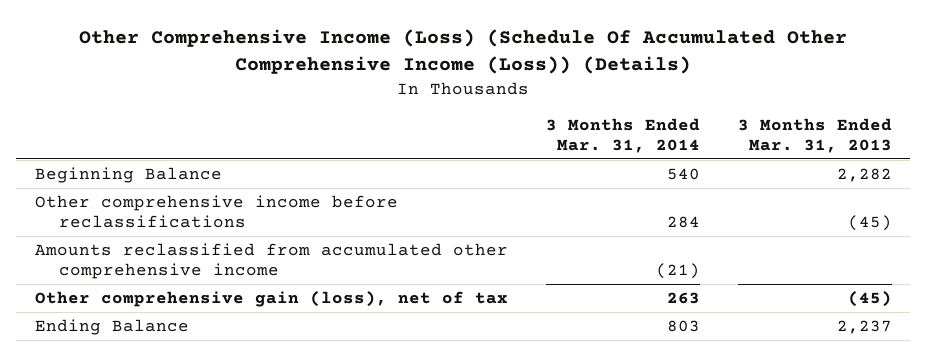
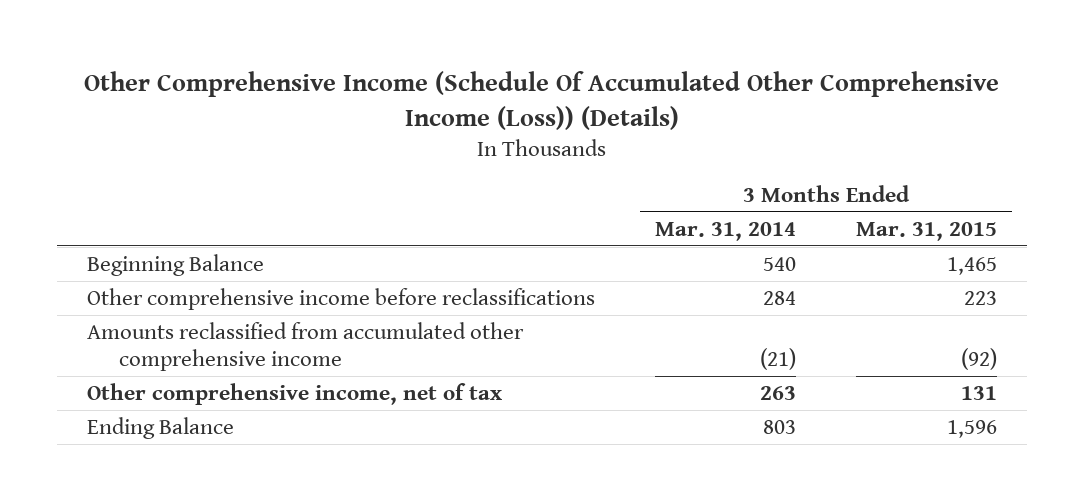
[79,29,848,75] Other Comprehensive Income (Loss) (Schedule Of Accumulated Other Comprehensive Income (Loss)) (Details) -> [83,71,999,131] Other Comprehensive Income (Schedule Of Accumulated Other Comprehensive Income (Loss)) (Details)
[737,117,892,153] 3 Months Ended Mar. 31, 2013 -> none
none -> [855,221,997,241] Mar. 31, 2015
[35,291,509,308] Other comprehensive gain (loss), net of tax -> [86,382,502,405] Other comprehensive income, net of tax

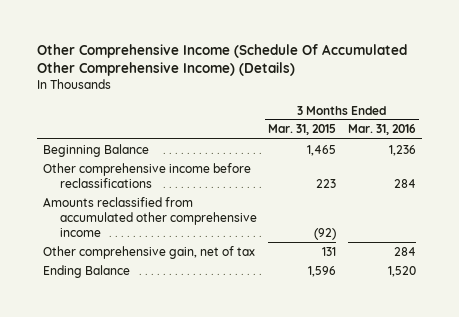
[83,71,999,131] Other Comprehensive Income (Schedule Of Accumulated Other Comprehensive Income (Loss)) (Details) -> [36,44,407,77] Other Comprehensive Income (Schedule Of Accumulated Other Comprehensive Income) (Details)
[654,221,796,241] Mar. 31, 2014 -> none
none -> [348,124,417,136] Mar. 31, 2016
[86,382,502,405] Other comprehensive income, net of tax -> [42,245,255,259] Other comprehensive gain, net of tax

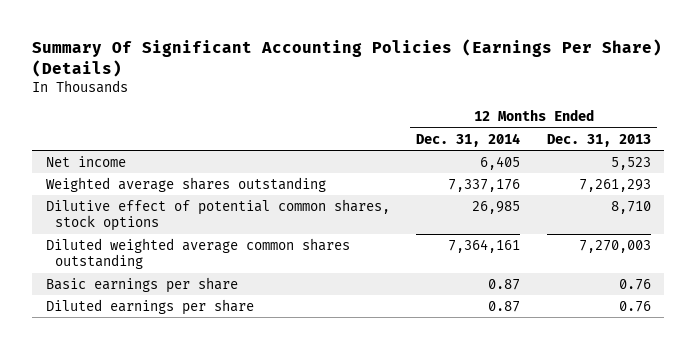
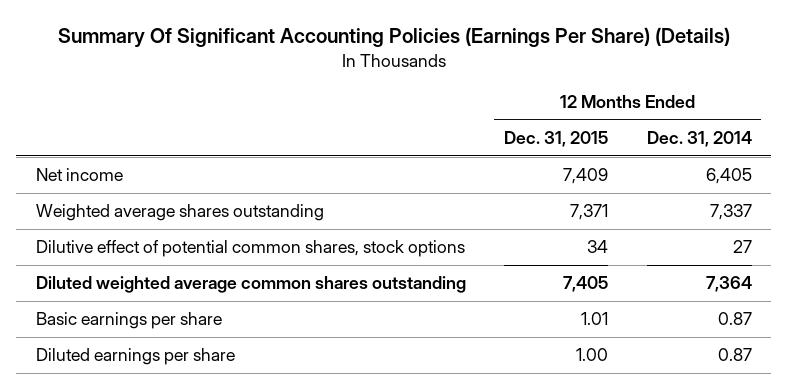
[546,133,651,147] Dec. 31, 2013 -> none
none -> [504,131,609,148] Dec. 31, 2015
[448,178,521,192] 7,337,176 -> [709,204,752,221] 7,337
[472,200,521,214] 26,985 -> [732,240,752,254] 27
[448,238,521,253] 7,364,161 -> [705,276,752,293] 7,364

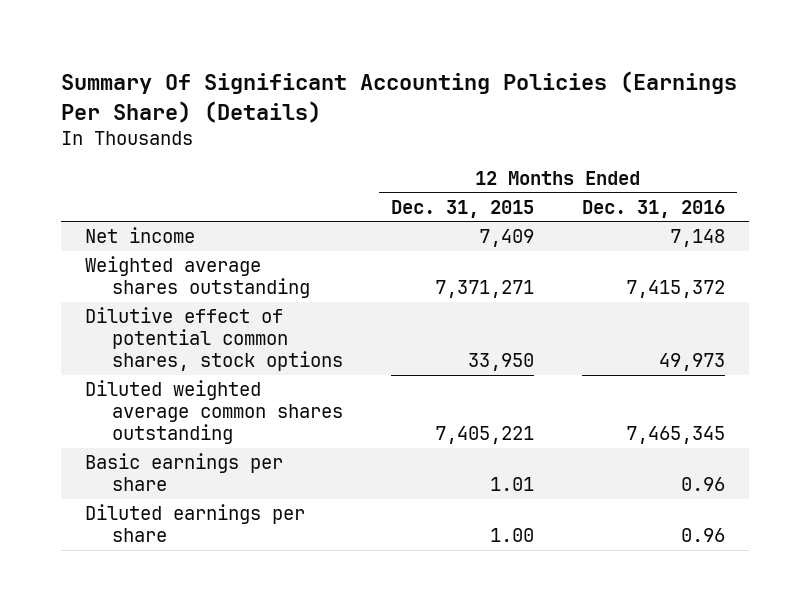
[646,131,752,148] Dec. 31, 2014 -> none
none -> [581,199,725,218] Dec. 31, 2016
[570,204,609,221] 7,371 -> [434,280,534,299] 7,371,271
[587,240,609,254] 34 -> [467,353,534,372] 33,950
[563,276,609,293] 7,405 -> [434,426,534,445] 7,405,221

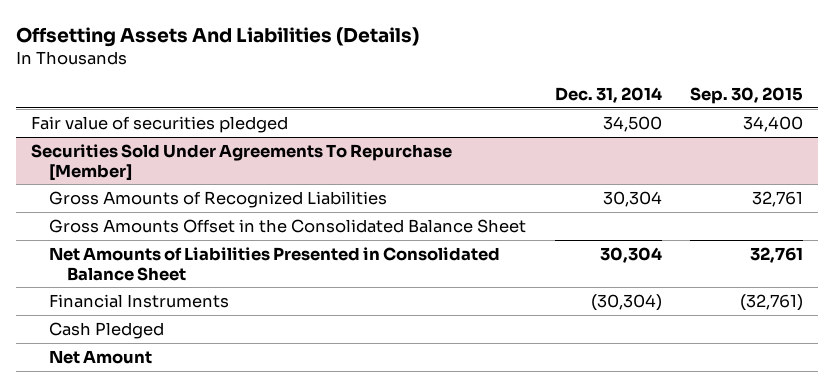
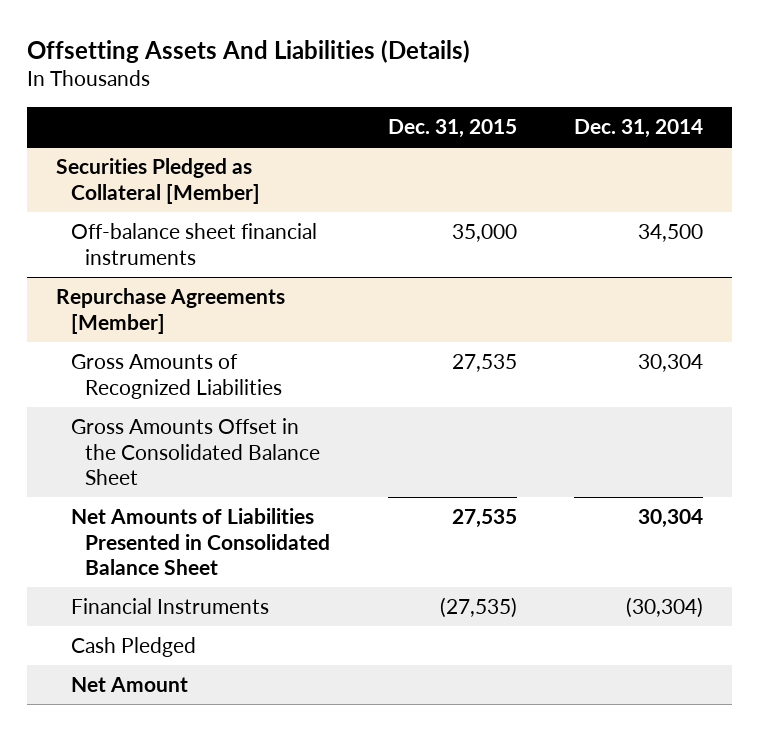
[690,86,804,104] Sep. 30, 2015 -> none
none -> [387,118,517,138] Dec. 31, 2015
none -> [55,157,260,204] Securities Pledged as Collateral [Member]
[30,115,288,133] Fair value of securities pledged -> [70,222,317,265] Off-balance sheet financial instruments
[30,143,452,181] Securities Sold Under Agreements To Repurchase [Member] -> [55,287,285,334] Repurchase Agreements [Member]

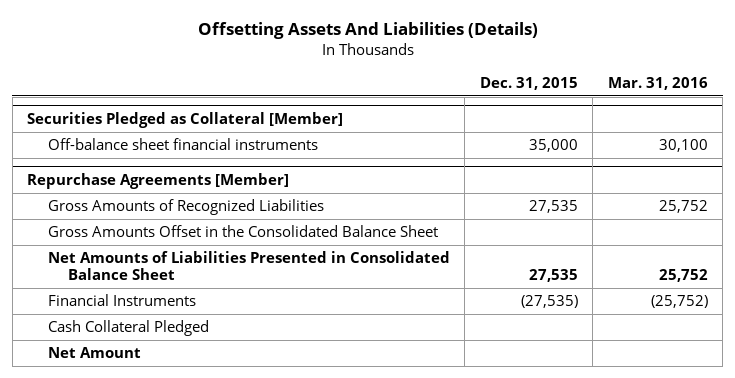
[574,118,704,138] Dec. 31, 2014 -> none
none -> [607,76,708,90] Mar. 31, 2016
[70,636,196,657] Cash Pledged -> [47,320,209,337] Cash Collateral Pledged

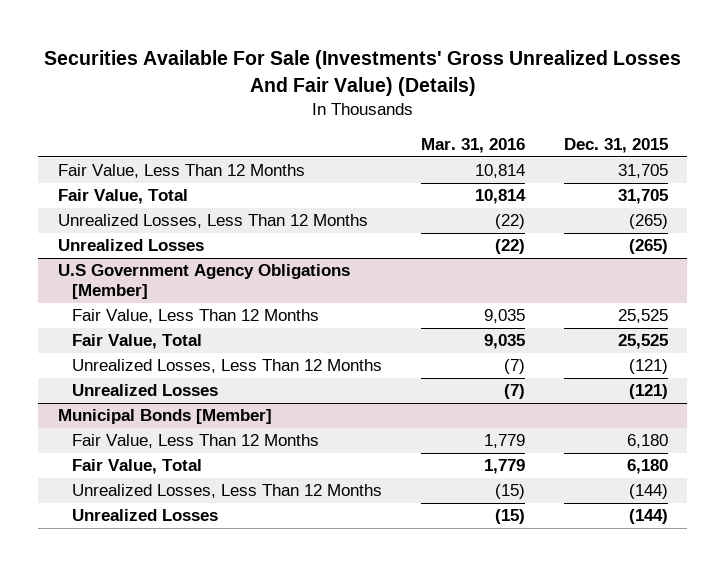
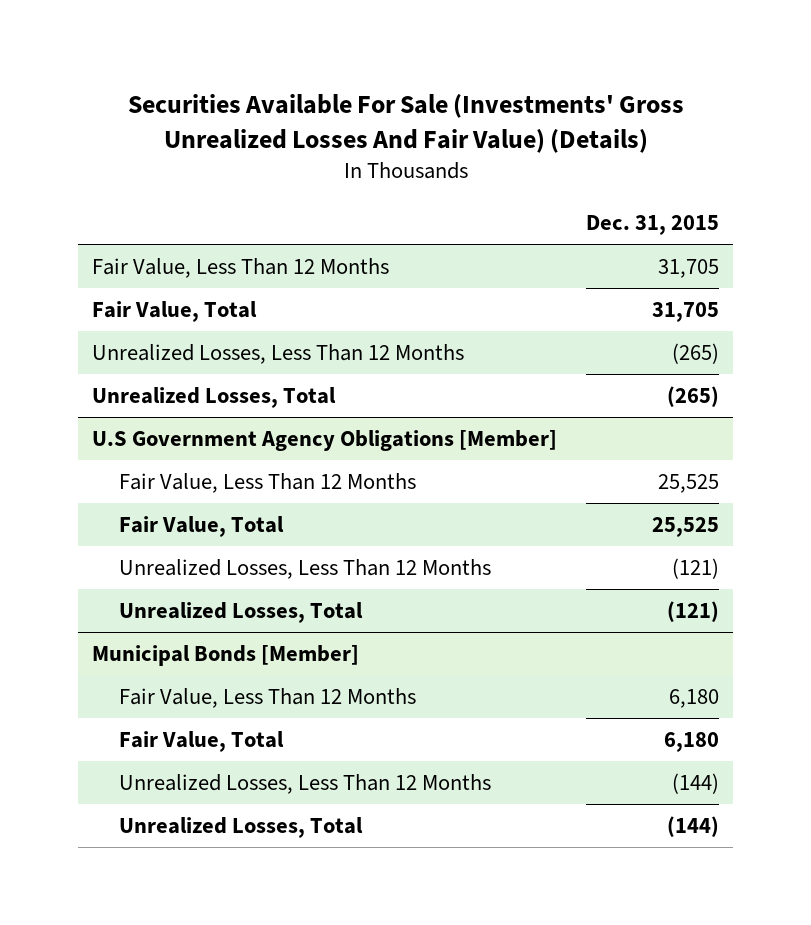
[420,138,525,154] Mar. 31, 2016 -> none
[57,239,204,252] Unrealized Losses -> [92,387,337,409] Unrealized Losses, Total
[72,384,219,397] Unrealized Losses -> [119,602,364,624] Unrealized Losses, Total
[72,509,219,522] Unrealized Losses -> [119,817,364,839] Unrealized Losses, Total

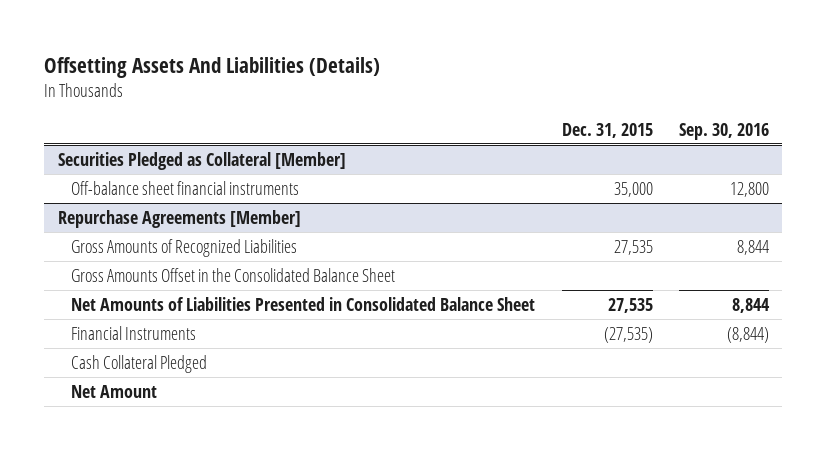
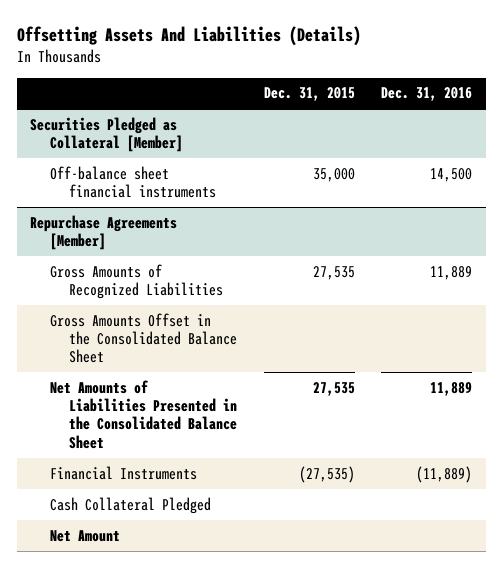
[679,122,770,140] Sep. 30, 2016 -> none
none -> [381,87,473,102] Dec. 31, 2016
[71,296,536,311] Net Amounts of Liabilities Presented in Consolidated Balance Sheet -> [49,379,238,449] Net Amounts of Liabilities Presented in the Consolidated Balance Sheet

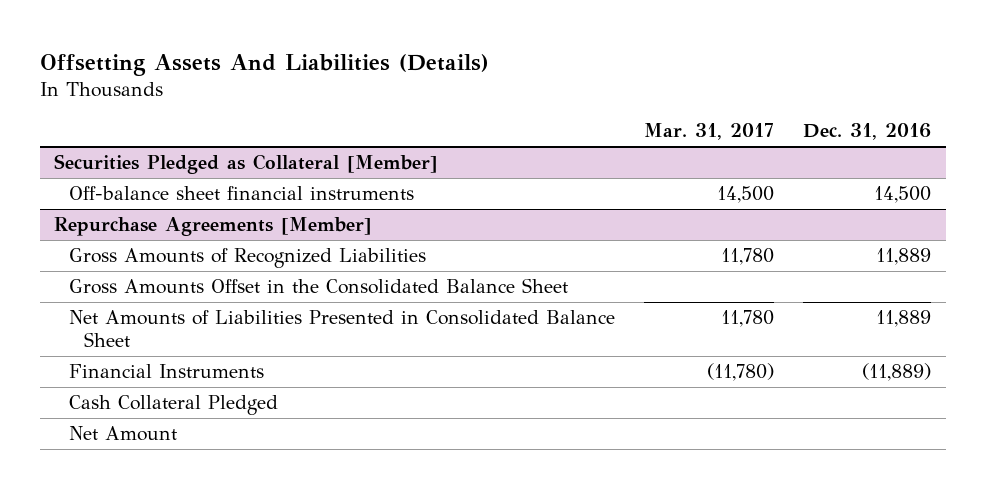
[263,87,355,102] Dec. 31, 2015 -> none
none -> [644,123,775,141] Mar. 31, 2017
[49,379,238,449] Net Amounts of Liabilities Presented in the Consolidated Balance Sheet -> [69,310,616,348] Net Amounts of Liabilities Presented in Consolidated Balance Sheet

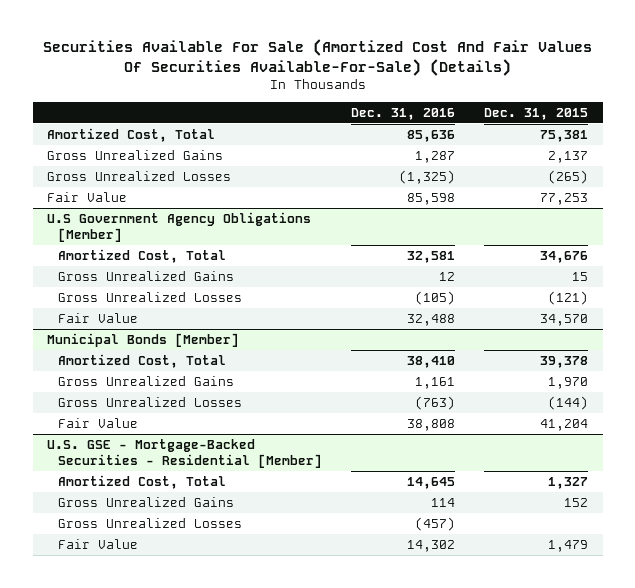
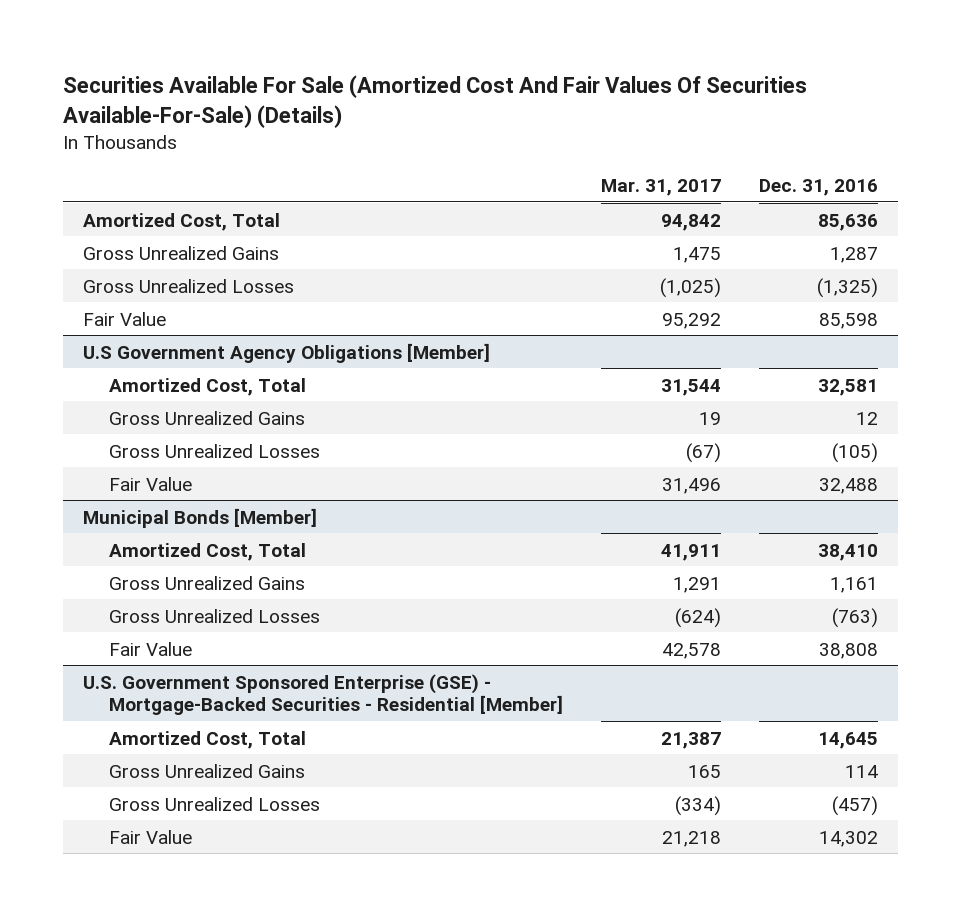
[484,107,589,120] Dec. 31, 2015 -> none
none -> [601,178,722,196] Mar. 31, 2017
[47,438,322,468] U.S. GSE - Mortgage-Backed Securities - Residential [Member] -> [82,673,563,716] U.S. Government Sponsored Enterprise (GSE) - Mortgage-Backed Securities - Residential [Member]

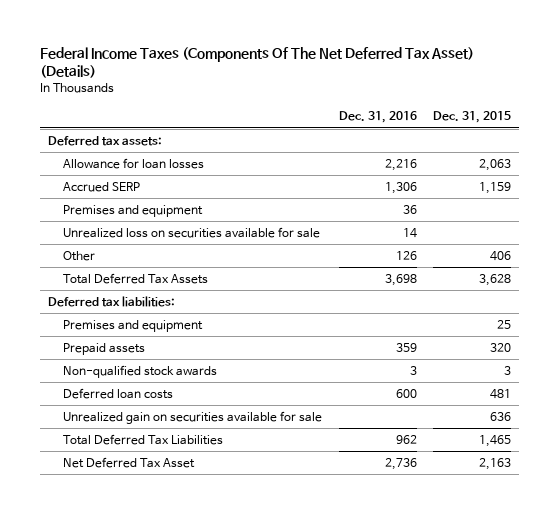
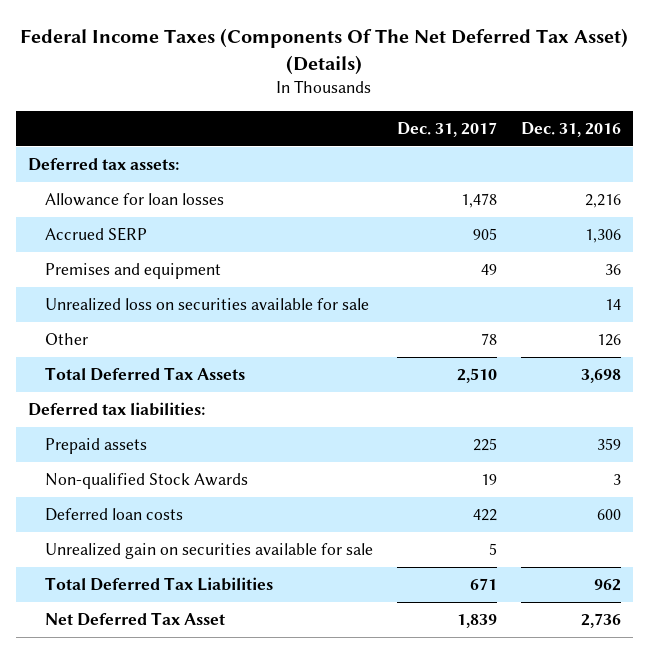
[432,111,511,124] Dec. 31, 2015 -> none
none -> [396,121,497,137] Dec. 31, 2017
[63,319,204,332] Premises and equipment -> none
[63,364,218,378] Non-qualified stock awards -> [44,473,248,490] Non-qualified Stock Awards

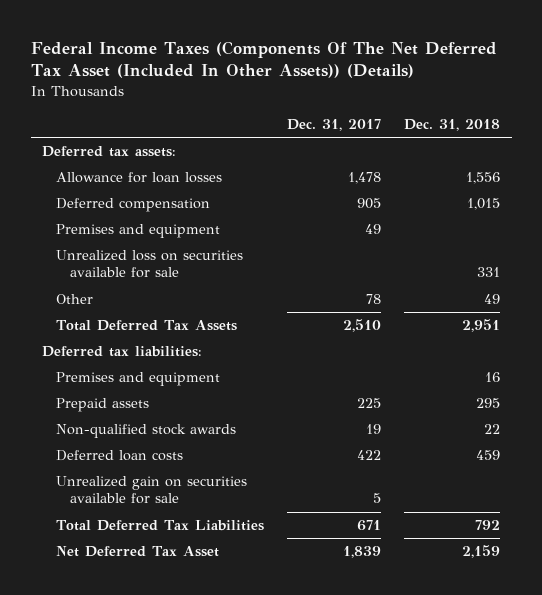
[20,27,629,75] Federal Income Taxes (Components Of The Net Deferred Tax Asset) (Details) -> [30,40,497,79] Federal Income Taxes (Components Of The Net Deferred Tax Asset (Included In Other Assets)) (Details)
[521,121,622,137] Dec. 31, 2016 -> none
none -> [404,119,501,132] Dec. 31, 2018
[44,227,147,242] Accrued SERP -> none
none -> [56,198,211,213] Deferred compensation
none -> [56,372,221,387] Premises and equipment
[44,473,248,490] Non-qualified Stock Awards -> [56,424,237,439] Non-qualified stock awards

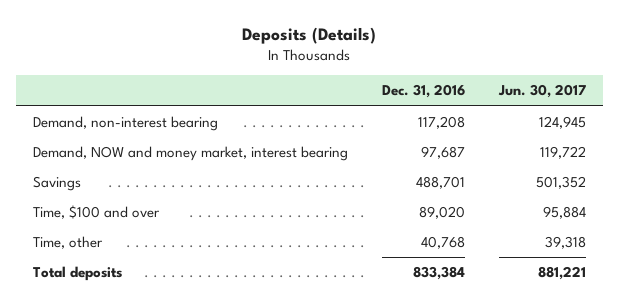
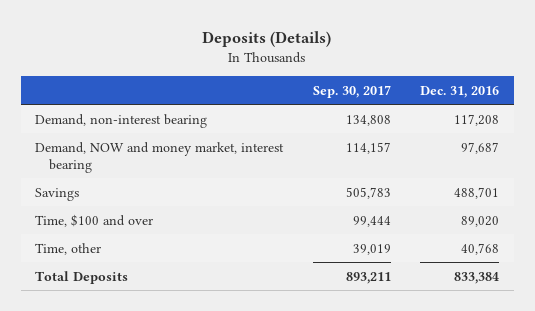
[497,84,586,99] Jun. 30, 2017 -> none
none -> [312,84,391,98] Sep. 30, 2017
[33,266,123,282] Total deposits -> [35,270,129,284] Total Deposits

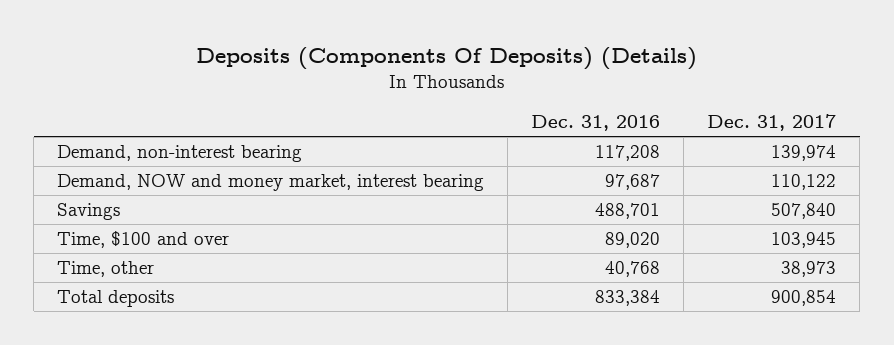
[202,30,332,47] Deposits (Details) -> [195,46,697,70] Deposits (Components Of Deposits) (Details)
[312,84,391,98] Sep. 30, 2017 -> none
none -> [707,114,837,132] Dec. 31, 2017
[35,270,129,284] Total Deposits -> [57,289,175,307] Total deposits

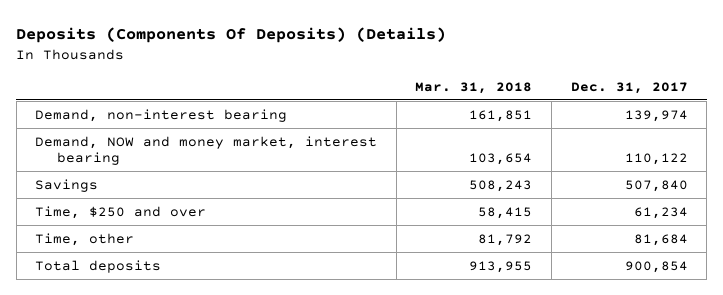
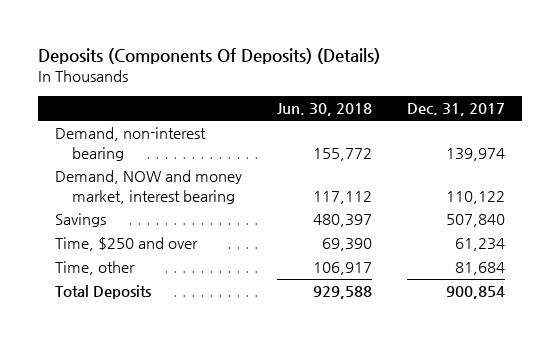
[415,81,533,94] Mar. 31, 2018 -> none
none -> [276,103,372,117] Jun. 30, 2018
[35,259,162,273] Total deposits -> [55,285,152,300] Total Deposits

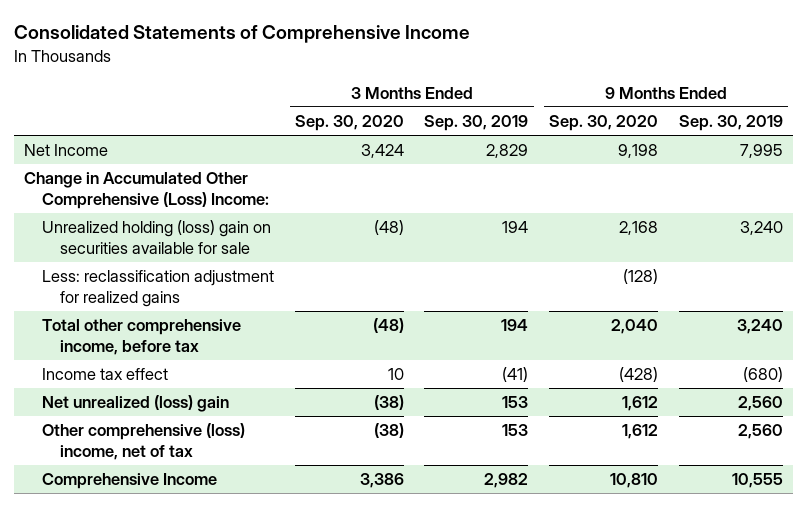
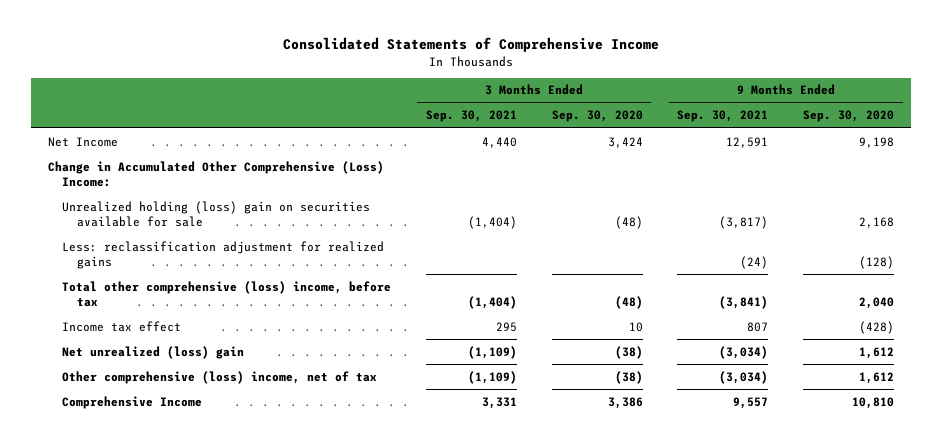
[424,115,529,132] Sep. 30, 2019 -> none
[678,115,783,132] Sep. 30, 2019 -> none
none -> [426,110,518,123] Sep. 30, 2021
none -> [677,110,769,123] Sep. 30, 2021
[42,319,242,355] Total other comprehensive income, before tax -> [62,280,392,308] Total other comprehensive (loss) income, before tax

